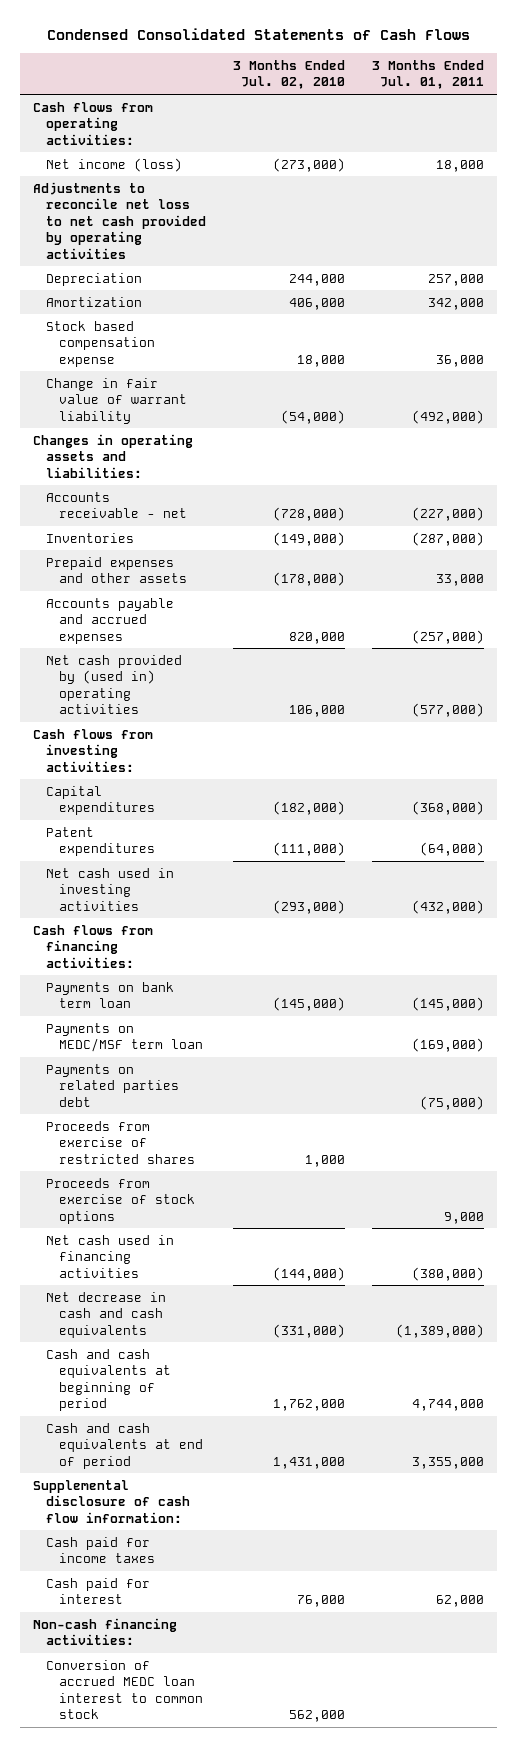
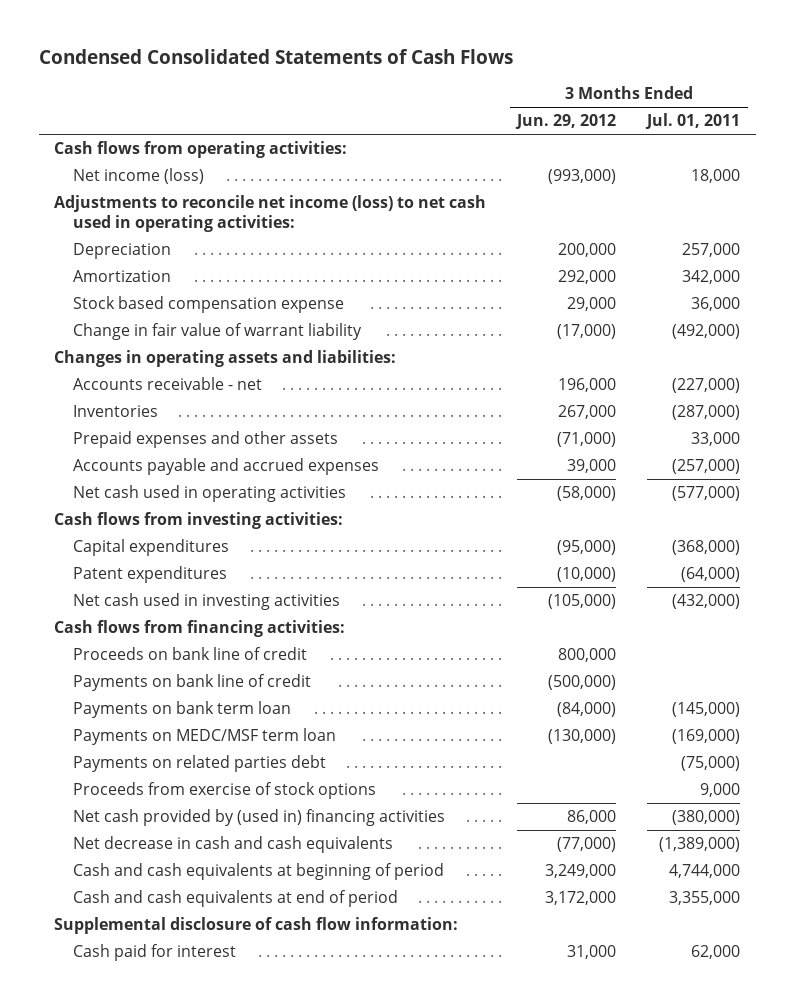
[232,59,345,90] 3 Months Ended Jul. 02, 2010 -> none
none -> [515,114,617,130] Jun. 29, 2012
[33,181,207,259] Adjustments to reconcile net loss to net cash provided by operating activities -> [54,195,487,233] Adjustments to reconcile net income (loss) to net cash used in operating activities:
[46,654,183,715] Net cash provided by (used in) operating activities -> [72,485,346,503] Net cash used in operating activities
none -> [72,647,307,661] Proceeds on bank line of credit
none -> [72,674,311,692] Payments on bank line of credit
[46,1120,196,1164] Proceeds from exercise of restricted shares -> none
[46,1234,175,1278] Net cash used in financing activities -> [72,809,445,827] Net cash provided by (used in) financing activities
[46,1536,156,1564] Cash paid for income taxes -> none
[33,1617,178,1646] Non-cash financing activities: -> none
[46,1659,204,1720] Conversion of accrued MEDC loan interest to common stock -> none

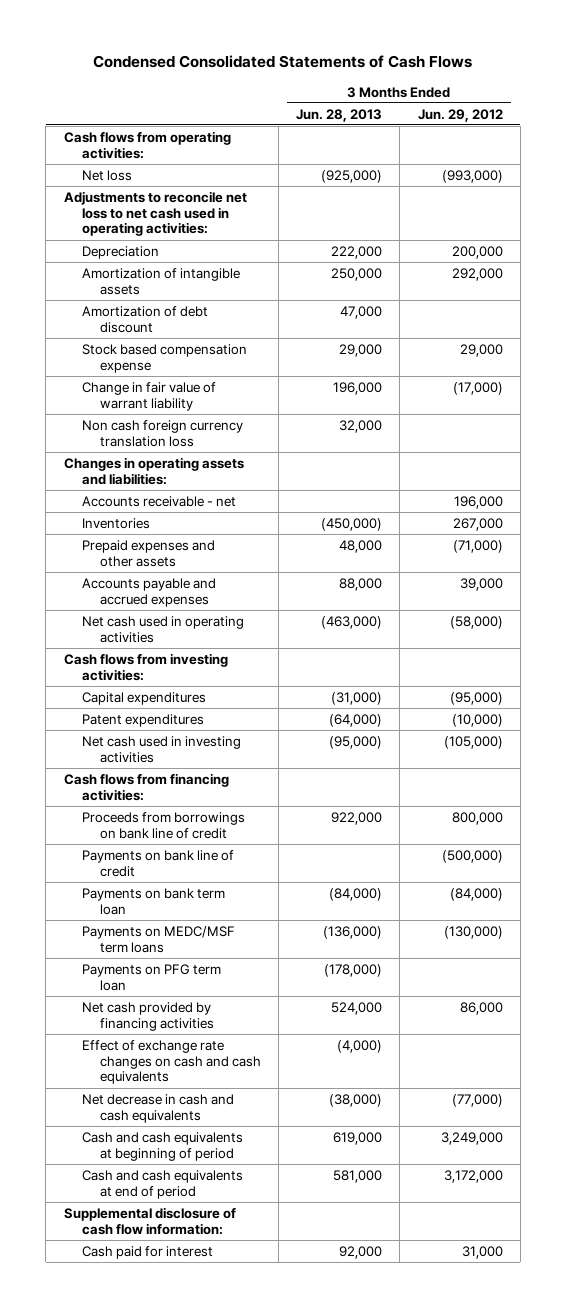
[645,113,741,130] Jul. 01, 2011 -> none
none -> [296,108,383,122] Jun. 28, 2013
[72,168,204,185] Net income (loss) -> [81,169,132,181] Net loss
[54,195,487,233] Adjustments to reconcile net income (loss) to net cash used in operating activities: -> [63,190,247,237] Adjustments to reconcile net loss to net cash used in operating activities:
[72,270,171,283] Amortization -> [81,267,240,295] Amortization of intangible assets
none -> [81,305,208,333] Amortization of debt discount
none -> [81,419,243,447] Non cash foreign currency translation loss
[72,647,307,661] Proceeds on bank line of credit -> [81,811,245,839] Proceeds from borrowings on bank line of credit
[72,755,326,773] Payments on related parties debt -> none
[72,782,376,800] Proceeds from exercise of stock options -> none
[72,728,336,746] Payments on MEDC/MSF term loan -> [81,925,235,953] Payments on MEDC/MSF term loans
none -> [81,963,221,991] Payments on PFG term loan
[72,809,445,827] Net cash provided by (used in) financing activities -> [81,1001,214,1031] Net cash provided by financing activities
none -> [81,1039,261,1085] Effect of exchange rate changes on cash and cash equivalents

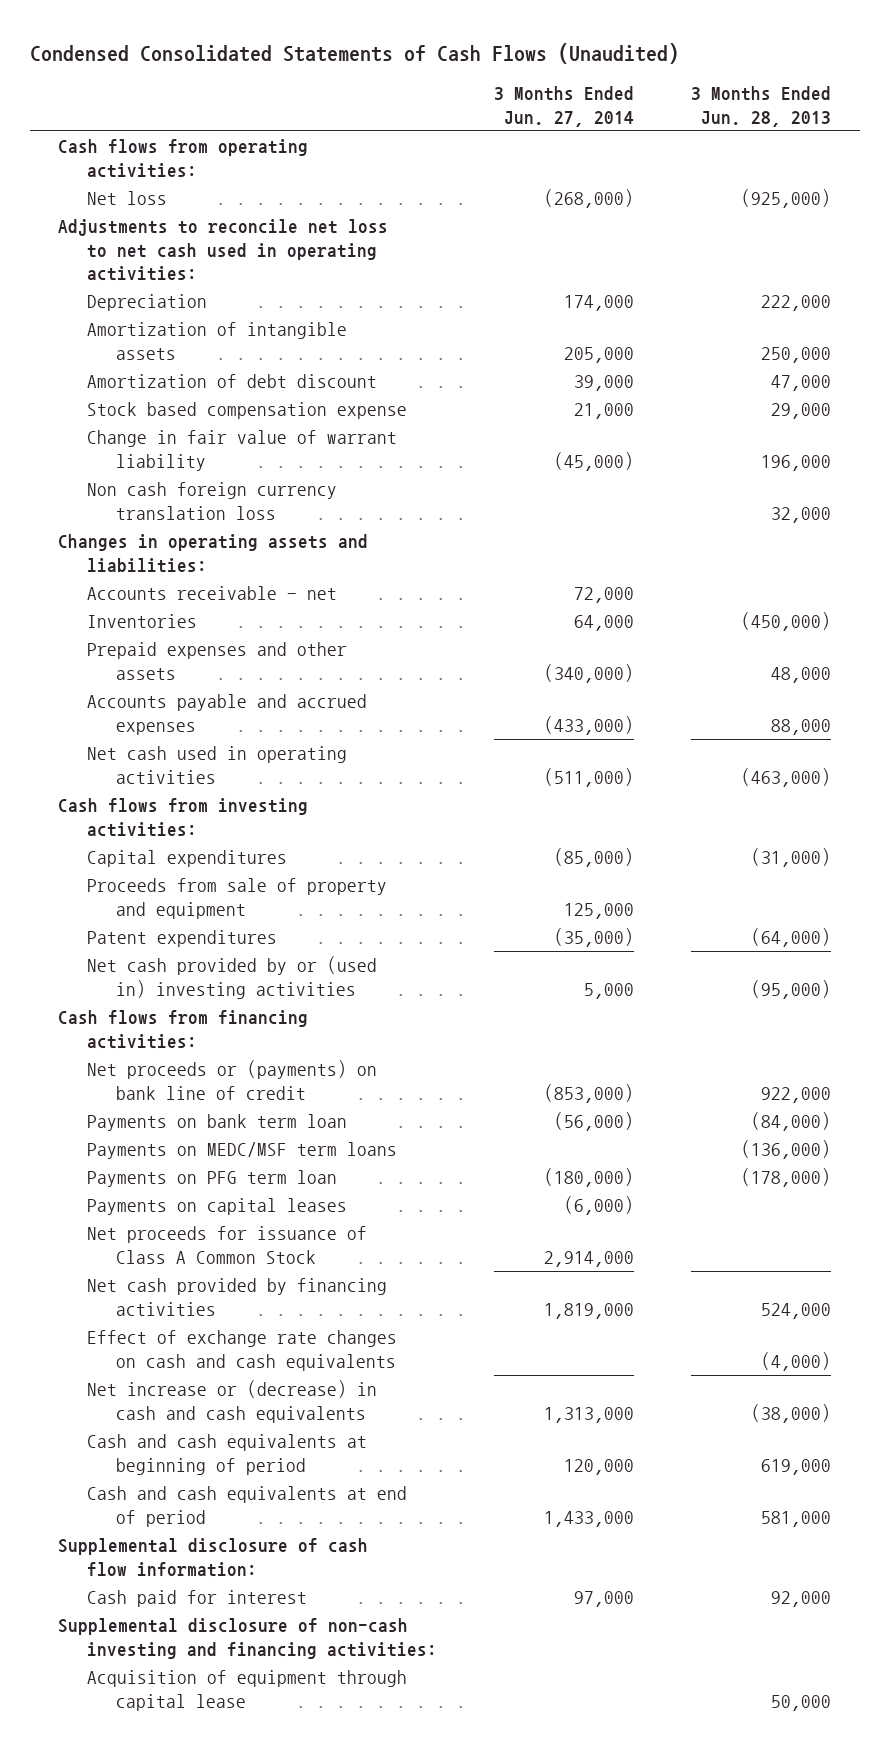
[93,55,473,69] Condensed Consolidated Statements of Cash Flows -> [29,42,679,64] Condensed Consolidated Statements of Cash Flows (Unaudited)
[417,108,503,122] Jun. 29, 2012 -> none
none -> [494,86,635,127] 3 Months Ended Jun. 27, 2014
none -> [87,878,388,919] Proceeds from sale of property and equipment
[81,735,241,763] Net cash used in investing activities -> [87,956,378,999] Net cash provided by or (used in) investing activities
[81,849,234,877] Payments on bank line of credit -> none
[81,811,245,839] Proceeds from borrowings on bank line of credit -> [87,1060,378,1100] Net proceeds or (payments) on bank line of credit
none -> [87,1198,348,1216] Payments on capital leases
none -> [87,1226,368,1264] Net proceeds for issuance of Class A Common Stock
[81,1093,234,1123] Net decrease in cash and cash equivalents -> [87,1380,378,1423] Net increase or (decrease) in cash and cash equivalents
none -> [58,1618,438,1659] Supplemental disclosure of non-cash investing and financing activities:
none -> [87,1670,408,1711] Acquisition of equipment through capital lease

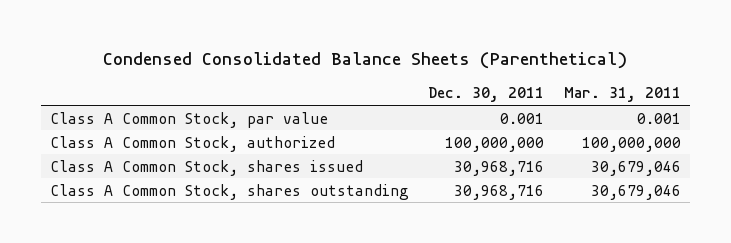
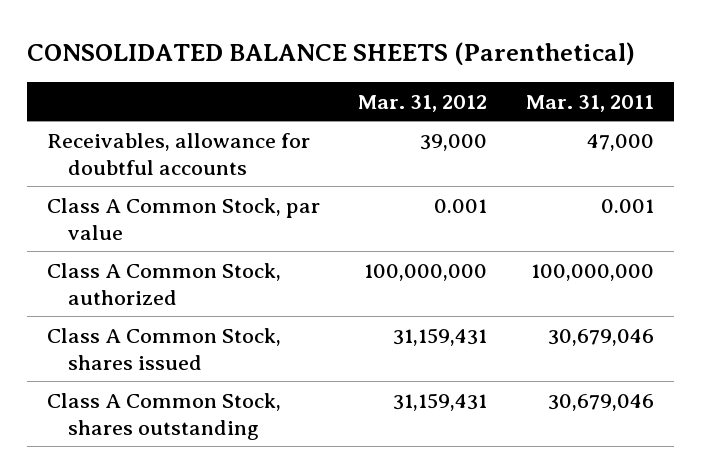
[103,51,628,69] Condensed Consolidated Balance Sheets (Parenthetical) -> [27,41,636,65] CONSOLIDATED BALANCE SHEETS (Parenthetical)
[428,87,545,103] Dec. 30, 2011 -> none
none -> [358,94,488,112] Mar. 31, 2012
none -> [46,132,310,175] Receivables, allowance for doubtful accounts

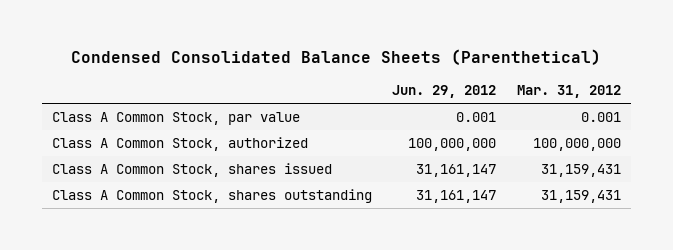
[27,41,636,65] CONSOLIDATED BALANCE SHEETS (Parenthetical) -> [71,49,602,66] Condensed Consolidated Balance Sheets (Parenthetical)
[526,94,655,112] Mar. 31, 2011 -> none
none -> [392,85,497,99] Jun. 29, 2012
[46,132,310,175] Receivables, allowance for doubtful accounts -> none

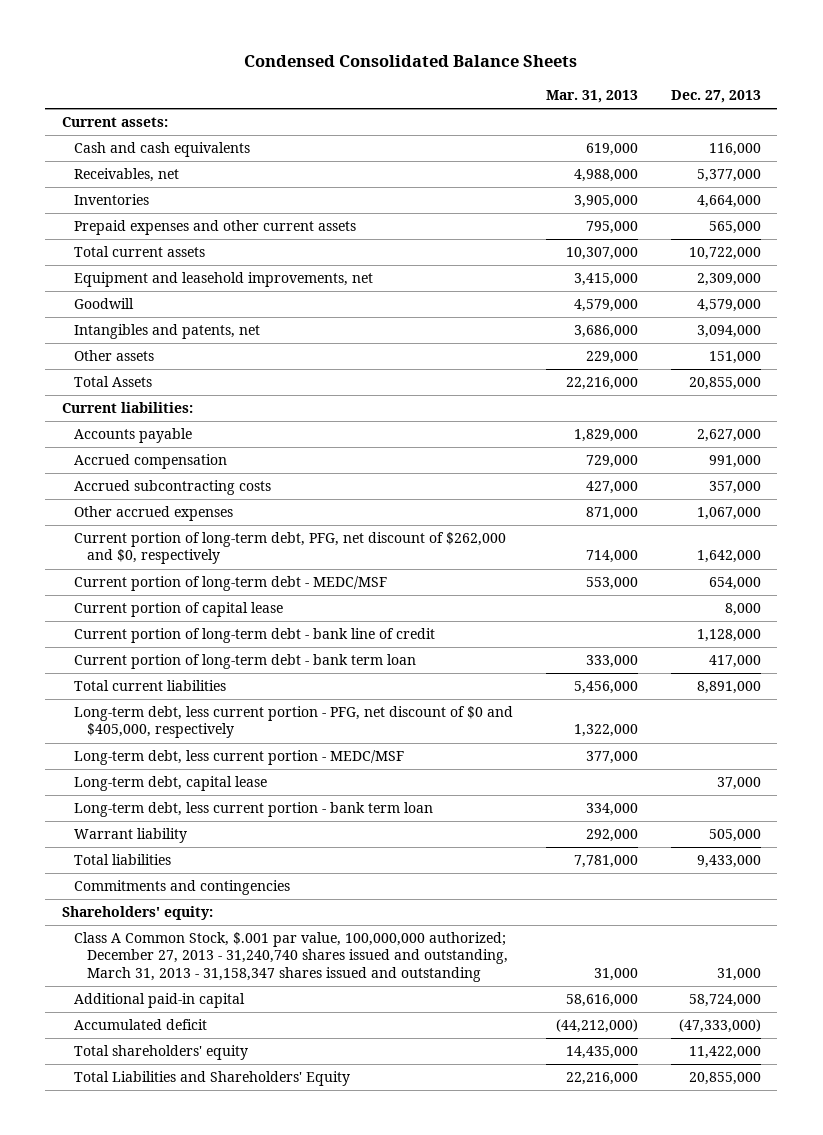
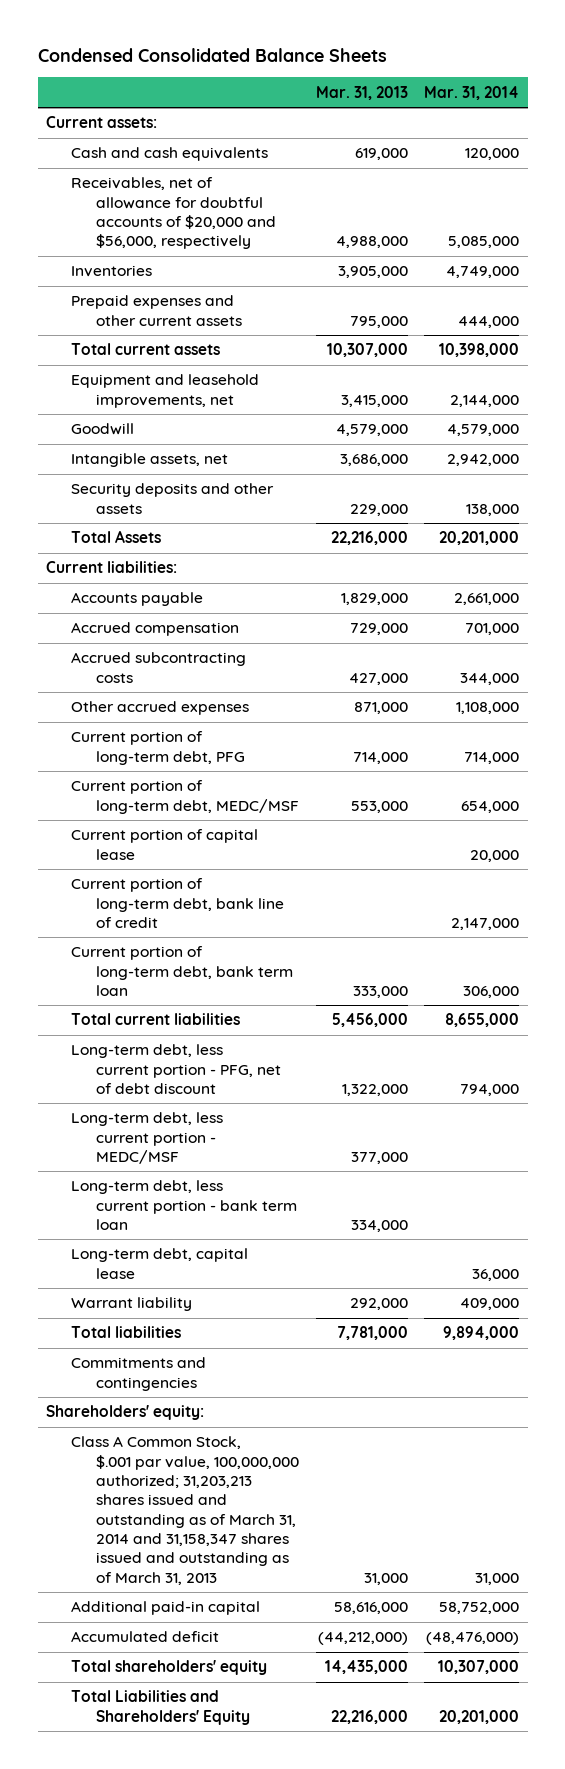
[670,89,761,103] Dec. 27, 2013 -> none
none -> [424,85,520,100] Mar. 31, 2014
[74,168,180,183] Receivables, net -> [70,177,276,250] Receivables, net of allowance for doubtful accounts of $20,000 and $56,000, respectively
[74,324,261,340] Intangibles and patents, net -> [70,453,228,468] Intangible assets, net
[74,350,155,362] Other assets -> [70,483,274,514] Security deposits and other assets
[74,532,507,565] Current portion of long-term debt, PFG, net discount of $262,000 and $0, respectively -> [70,731,245,765] Current portion of long-term debt, PFG
[74,576,388,592] Current portion of long-term debt - MEDC/MSF -> [70,780,299,814] Current portion of long-term debt, MEDC/MSF
[74,628,436,644] Current portion of long-term debt - bank line of credit -> [70,878,284,929] Current portion of long-term debt, bank line of credit
[74,654,417,670] Current portion of long-term debt - bank term loan -> [70,946,293,997] Current portion of long-term debt, bank term loan
[74,706,514,739] Long-term debt, less current portion - PFG, net discount of $0 and $405,000, respectively -> [70,1044,281,1095] Long-term debt, less current portion - PFG, net of debt discount
[74,776,268,792] Long-term debt, capital lease -> [70,1248,248,1279] Long-term debt, capital lease
[74,932,508,982] Class A Common Stock, $.001 par value, 100,000,000 authorized; December 27, 2013 - 31,240,740 shares issued and outstanding, March 31, 2013 - 31,158,347 shares issued and outstanding -> [70,1436,299,1585] Class A Common Stock, $.001 par value, 100,000,000 authorized; 31,203,213 shares issued and outstanding as of March 31, 2014 and 31,158,347 shares issued and outstanding as of March 31, 2013

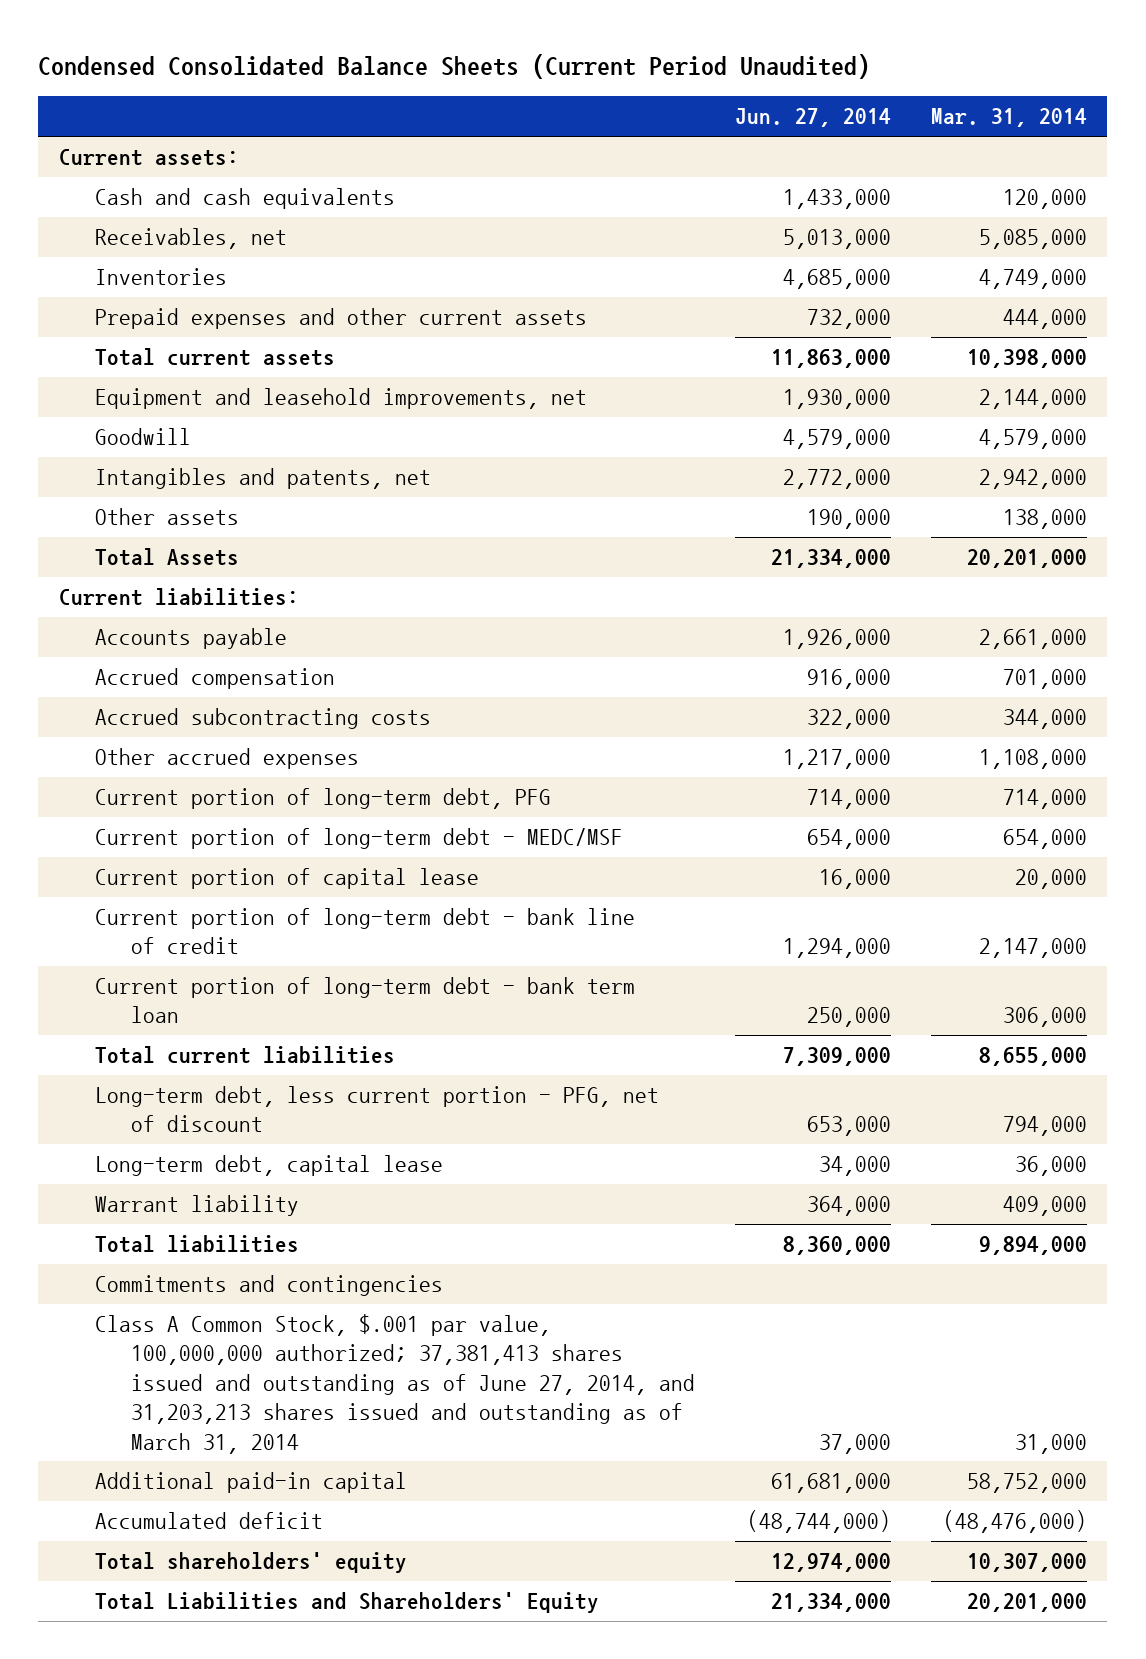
[37,47,387,62] Condensed Consolidated Balance Sheets -> [38,53,871,79] Condensed Consolidated Balance Sheets (Current Period Unaudited)
[315,85,408,100] Mar. 31, 2013 -> none
none -> [734,108,891,128] Jun. 27, 2014
[70,177,276,250] Receivables, net of allowance for doubtful accounts of $20,000 and $56,000, respectively -> [94,228,287,250] Receivables, net
[70,453,228,468] Intangible assets, net -> [94,468,431,490] Intangibles and patents, net
[70,483,274,514] Security deposits and other assets -> [94,508,239,526] Other assets
[70,780,299,814] Current portion of long-term debt, MEDC/MSF -> [94,828,623,850] Current portion of long-term debt - MEDC/MSF
[70,878,284,929] Current portion of long-term debt, bank line of credit -> [94,908,635,955] Current portion of long-term debt - bank line of credit
[70,946,293,997] Current portion of long-term debt, bank term loan -> [94,977,635,1024] Current portion of long-term debt - bank term loan
[70,1112,223,1165] Long-term debt, less current portion - MEDC/MSF -> none
[70,1180,297,1231] Long-term debt, less current portion - bank term loan -> none
[70,1044,281,1095] Long-term debt, less current portion - PFG, net of debt discount -> [94,1086,659,1133] Long-term debt, less current portion - PFG, net of discount
[45,1405,204,1421] Shareholders' equity: -> none
[70,1436,299,1585] Class A Common Stock, $.001 par value, 100,000,000 authorized; 31,203,213 shares issued and outstanding as of March 31, 2014 and 31,158,347 shares issued and outstanding as of March 31, 2013 -> [94,1314,695,1454] Class A Common Stock, $.001 par value, 100,000,000 authorized; 37,381,413 shares issued and outstanding as of June 27, 2014, and 31,203,213 shares issued and outstanding as of March 31, 2014

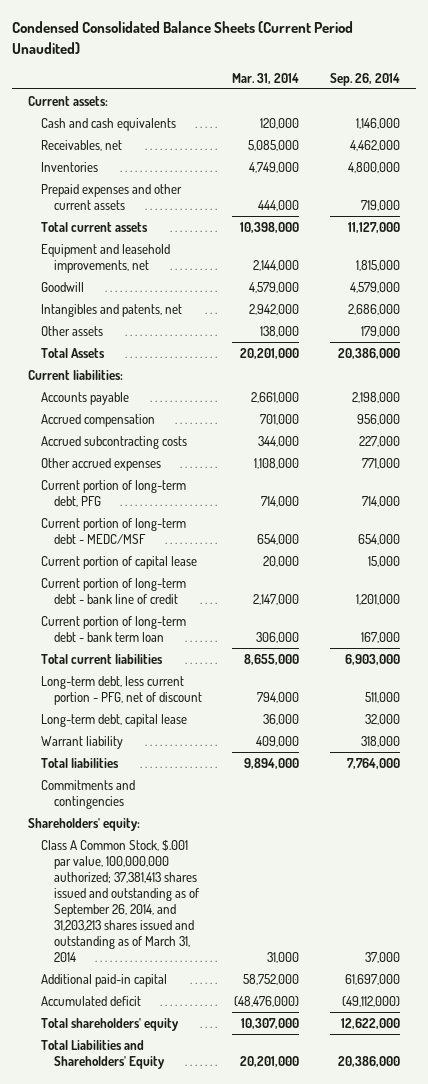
[734,108,891,128] Jun. 27, 2014 -> none
none -> [330,72,401,86] Sep. 26, 2014
none -> [27,817,140,831] Shareholders' equity:
[94,1314,695,1454] Class A Common Stock, $.001 par value, 100,000,000 authorized; 37,381,413 shares issued and outstanding as of June 27, 2014, and 31,203,213 shares issued and outstanding as of March 31, 2014 -> [40,839,199,963] Class A Common Stock, $.001 par value, 100,000,000 authorized; 37,381,413 shares issued and outstanding as of September 26, 2014, and 31,203,213 shares issued and outstanding as of March 31, 2014

